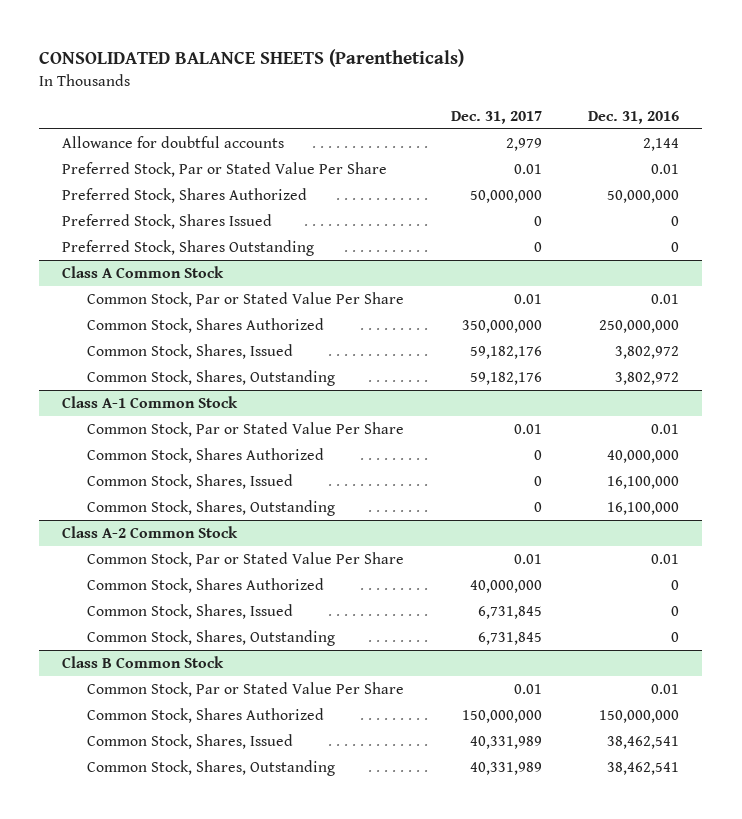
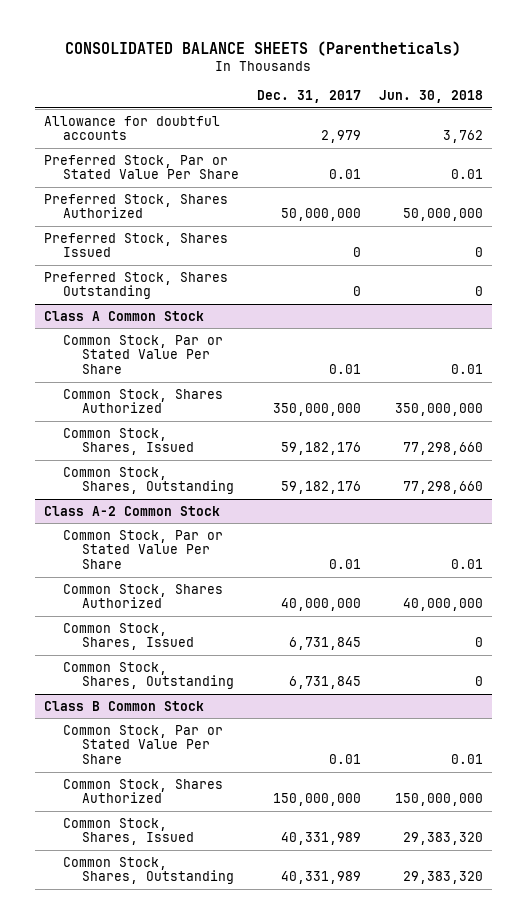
[588,110,680,124] Dec. 31, 2016 -> none
none -> [378,90,483,104] Jun. 30, 2018
[62,396,239,409] Class A-1 Common Stock -> none
[87,422,405,438] Common Stock, Par or Stated Value Per Share -> none
[87,448,325,464] Common Stock, Shares Authorized -> none
[87,474,294,490] Common Stock, Shares, Issued -> none
[87,500,336,517] Common Stock, Shares, Outstanding -> none

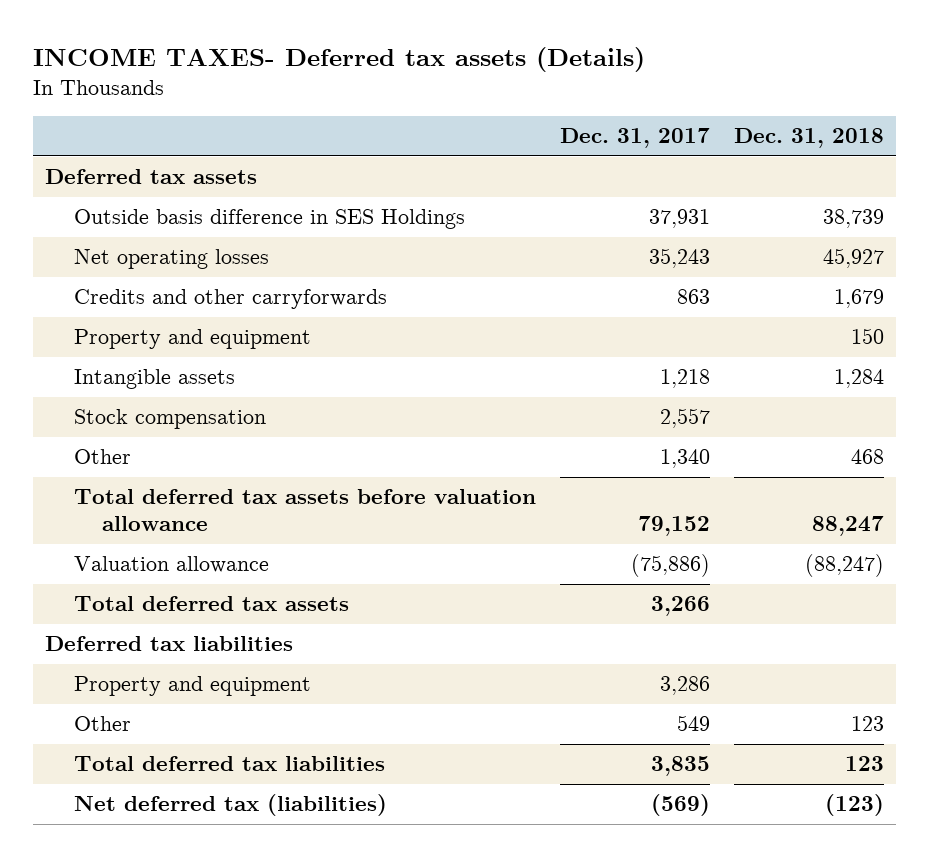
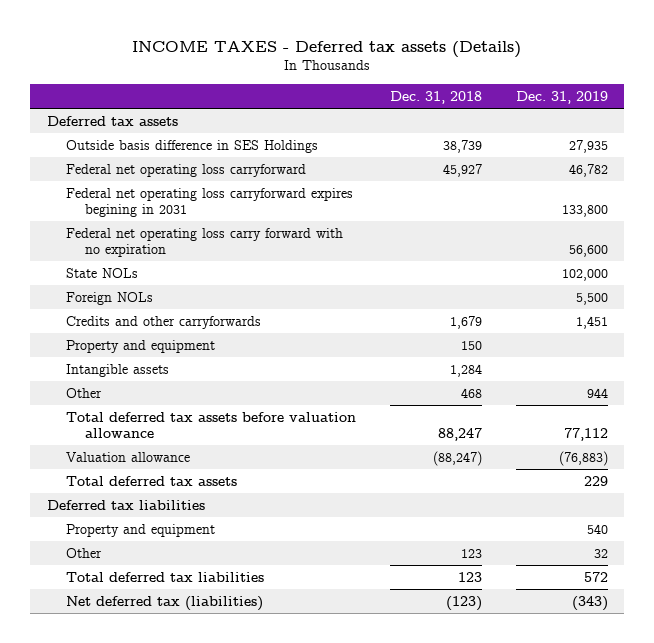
[32,46,645,72] INCOME TAXES- Deferred tax assets (Details) -> [132,40,522,58] INCOME TAXES - Deferred tax assets (Details)
[559,128,710,149] Dec. 31, 2017 -> none
none -> [515,91,608,105] Dec. 31, 2019
[73,249,269,270] Net operating losses -> [65,163,306,177] Federal net operating loss carryforward
none -> [65,187,353,217] Federal net operating loss carryforward expires begining in 2031
none -> [65,227,343,257] Federal net operating loss carry forward with no expiration
none -> [65,267,138,278] State NOLs
none -> [65,291,153,305] Foreign NOLs
[73,409,266,430] Stock compensation -> none

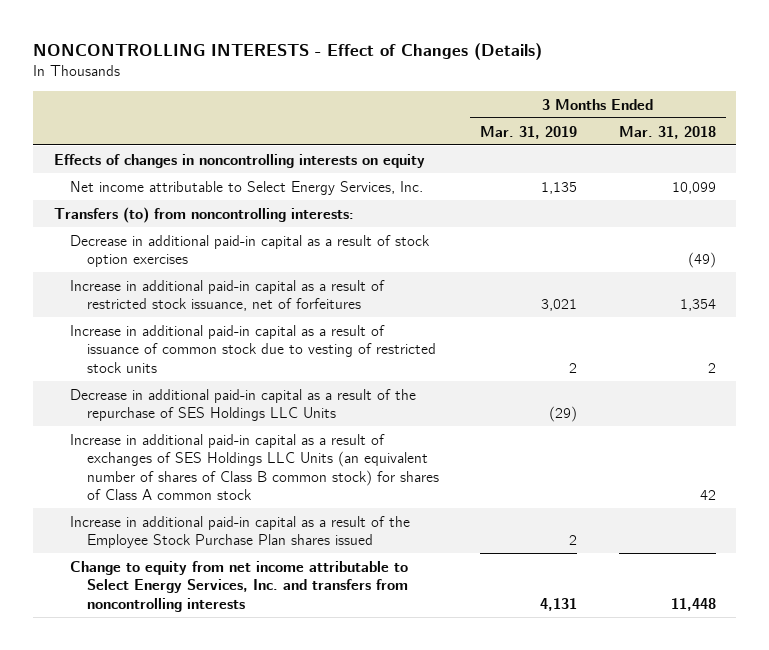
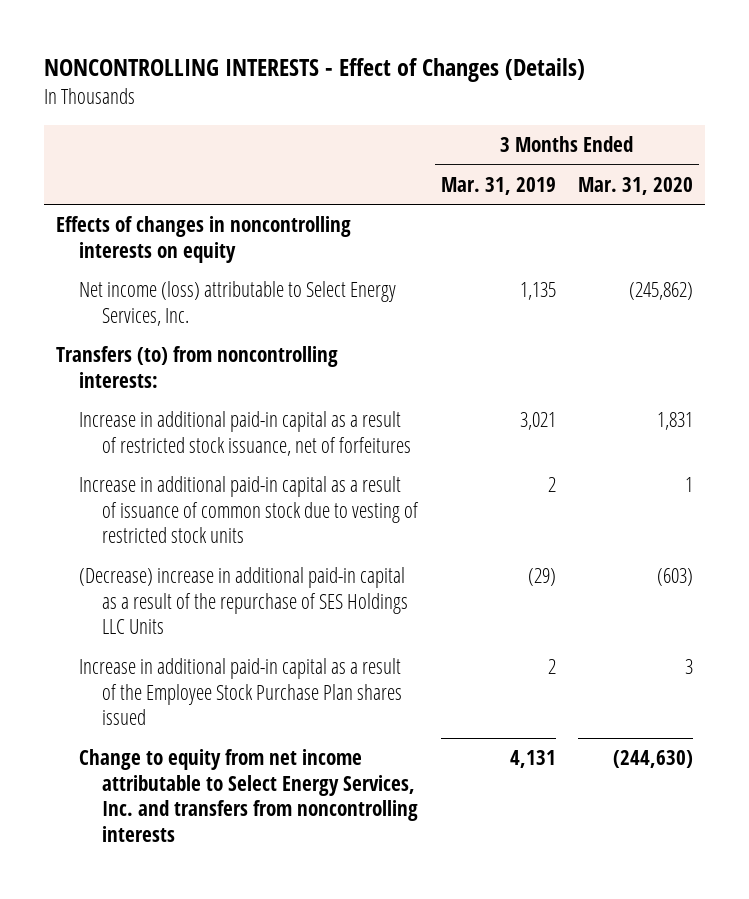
[618,125,716,139] Mar. 31, 2018 -> none
none -> [578,176,694,195] Mar. 31, 2020
[70,180,424,195] Net income attributable to Select Energy Services, Inc. -> [78,281,396,326] Net income (loss) attributable to Select Energy Services, Inc.
[70,234,431,268] Decrease in additional paid-in capital as a result of stock option exercises -> none
[70,433,439,500] Increase in additional paid-in capital as a result of exchanges of SES Holdings LLC Units (an equivalent number of shares of Class B common stock) for shares of Class A common stock -> none
[70,388,417,422] Decrease in additional paid-in capital as a result of the repurchase of SES Holdings LLC Units -> [78,567,409,635] (Decrease) increase in additional paid-in capital as a result of the repurchase of SES Holdings LLC Units

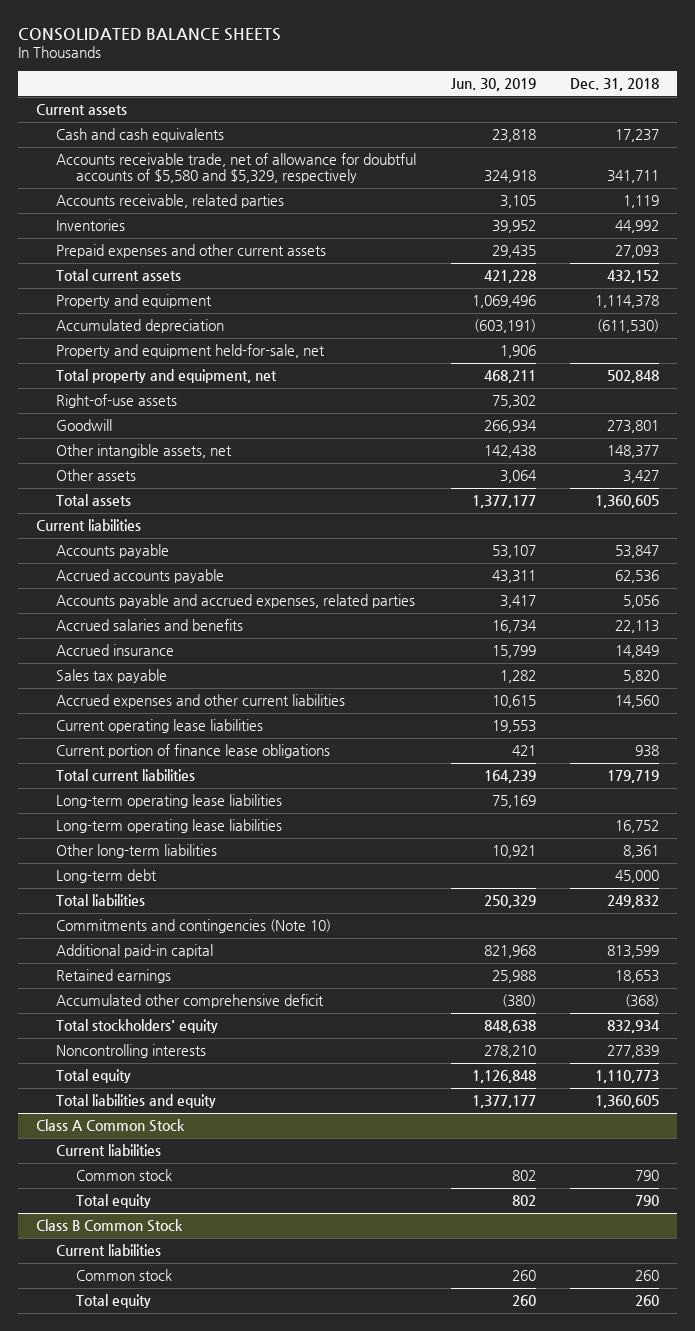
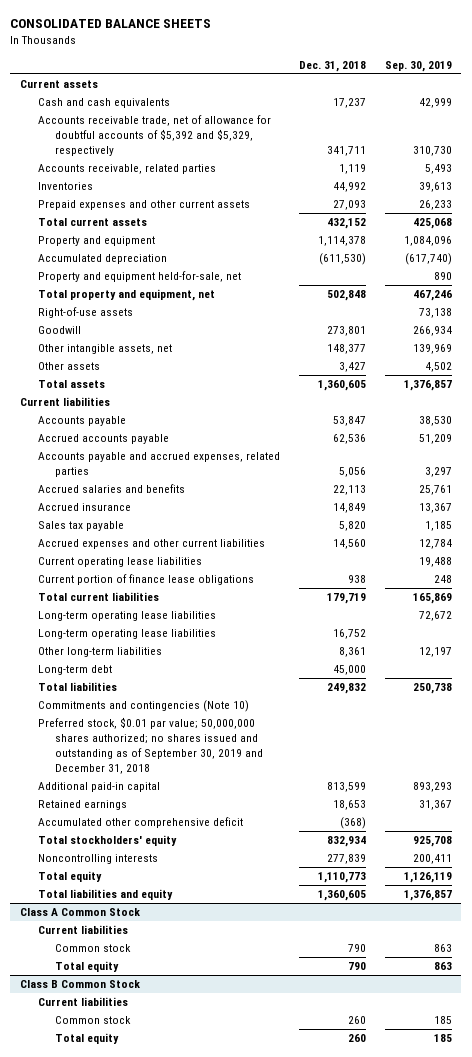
[450,77,536,91] Jun. 30, 2019 -> none
none -> [384,61,452,73] Sep. 30, 2019
[55,153,416,184] Accounts receivable trade, net of allowance for doubtful accounts of $5,580 and $5,329, respectively -> [37,115,271,156] Accounts receivable trade, net of allowance for doubtful accounts of $5,392 and $5,329, respectively
none -> [37,717,264,774] Preferred stock, $0.01 par value; 50,000,000 shares authorized; no shares issued and outstanding as of September 30, 2019 and December 31, 2018

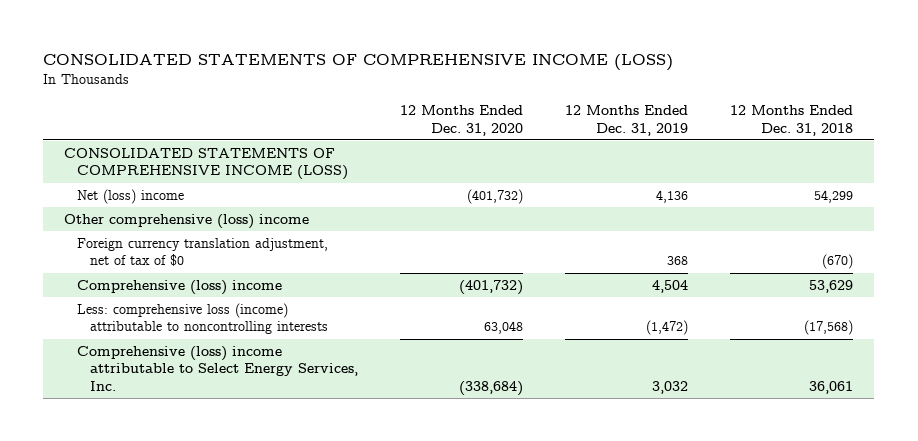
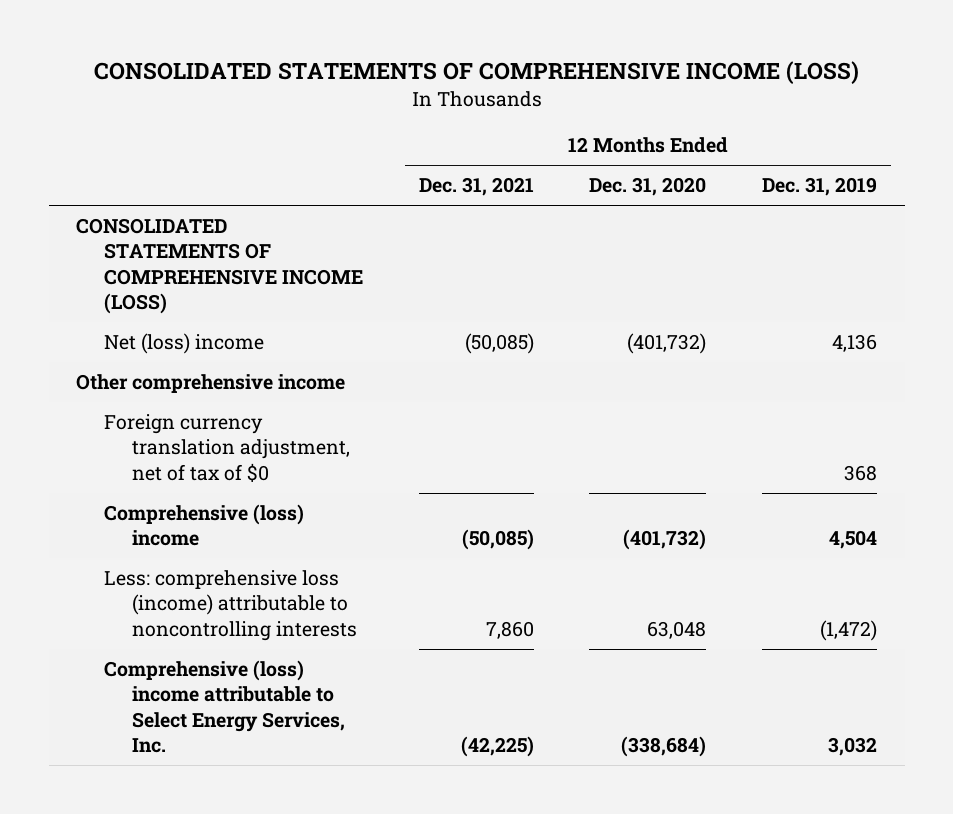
[730,105,854,136] 12 Months Ended Dec. 31, 2018 -> none
none -> [418,177,534,197] Dec. 31, 2021
[64,213,310,229] Other comprehensive (loss) income -> [76,374,346,394] Other comprehensive income

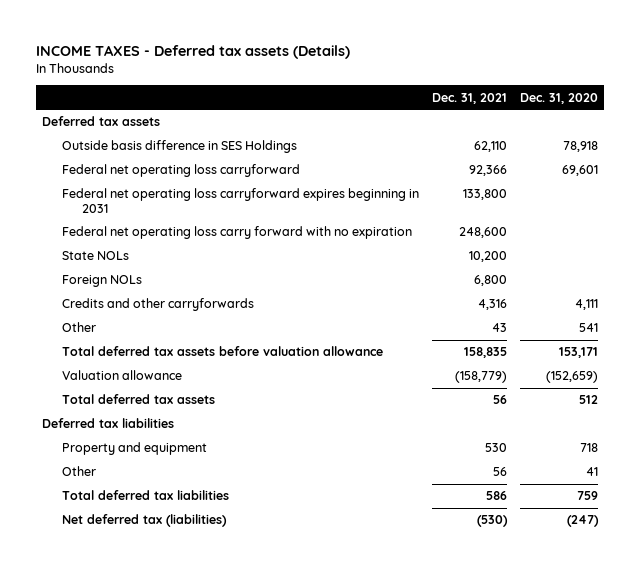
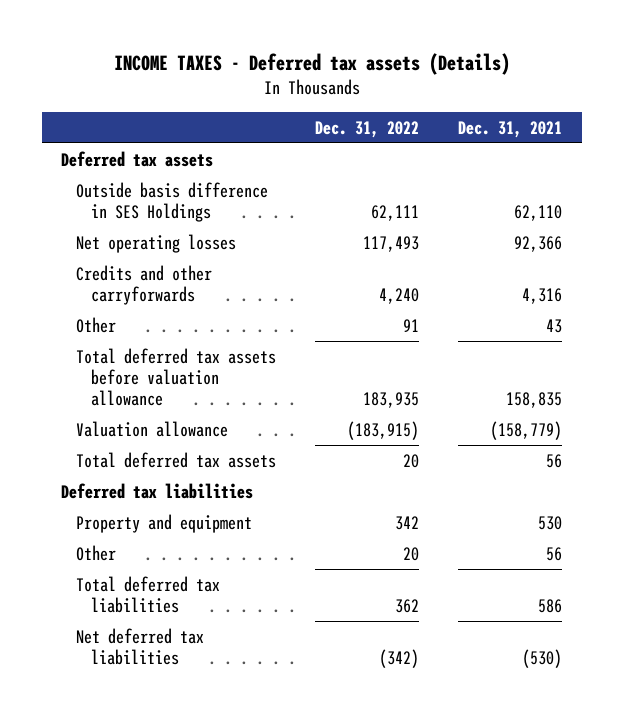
[519,92,598,104] Dec. 31, 2020 -> none
none -> [315,120,420,138] Dec. 31, 2022
[62,188,420,214] Federal net operating loss carryforward expires beginning in 2031 -> none
[62,226,413,240] Federal net operating loss carry forward with no expiration -> none
[62,251,130,261] State NOLs -> none
[62,275,143,288] Foreign NOLs -> none
[62,164,301,178] Federal net operating loss carryforward -> [75,233,236,253] Net operating losses
[62,514,228,528] Net deferred tax (liabilities) -> [75,627,204,665] Net deferred tax liabilities

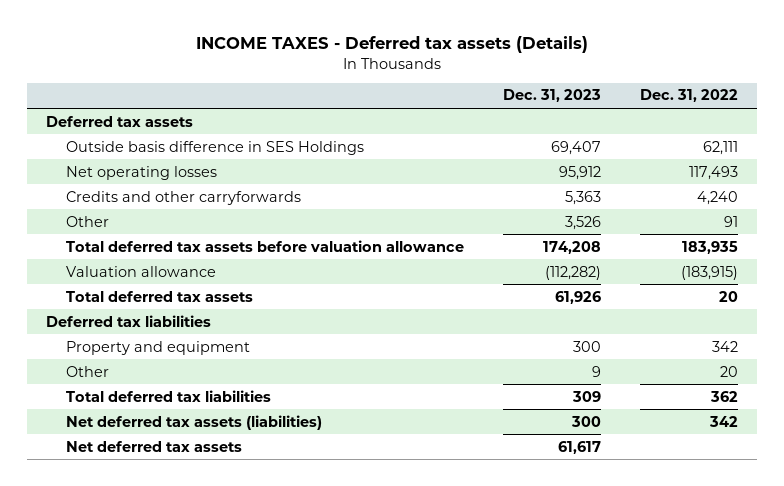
[458,120,563,138] Dec. 31, 2021 -> none
none -> [502,89,601,103] Dec. 31, 2023
[75,627,204,665] Net deferred tax liabilities -> [66,414,323,430] Net deferred tax assets (liabilities)
[379,648,420,668] (342) -> [708,415,738,427] 342
none -> [66,440,243,452] Net deferred tax assets

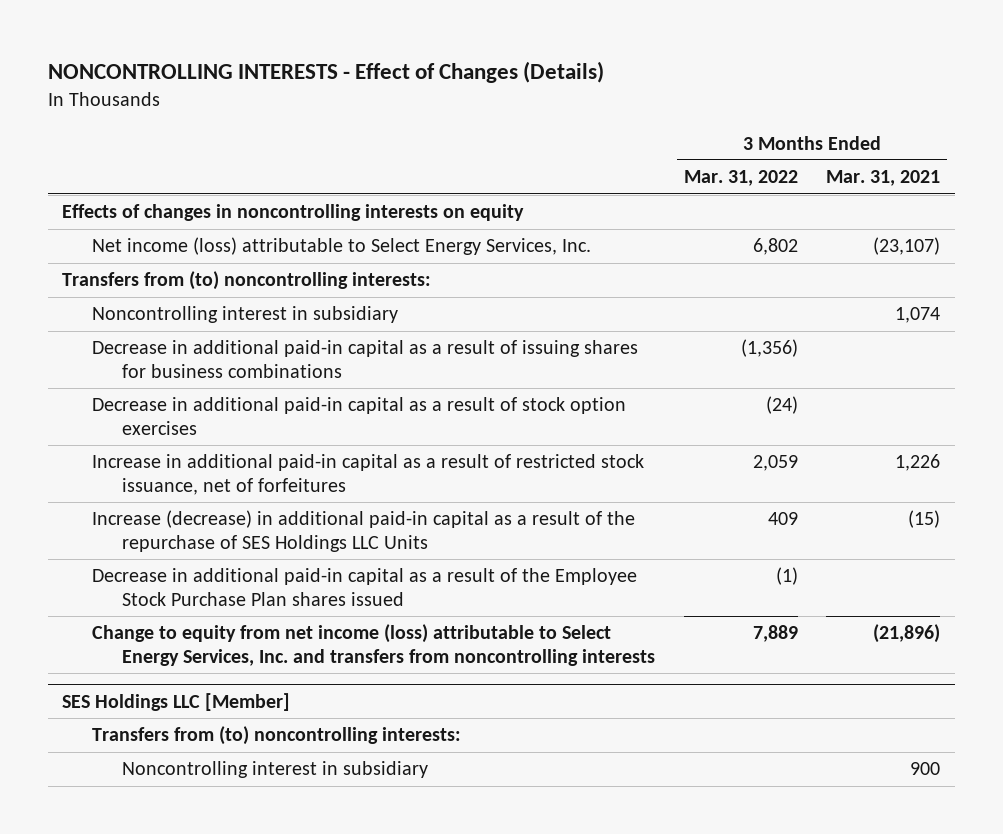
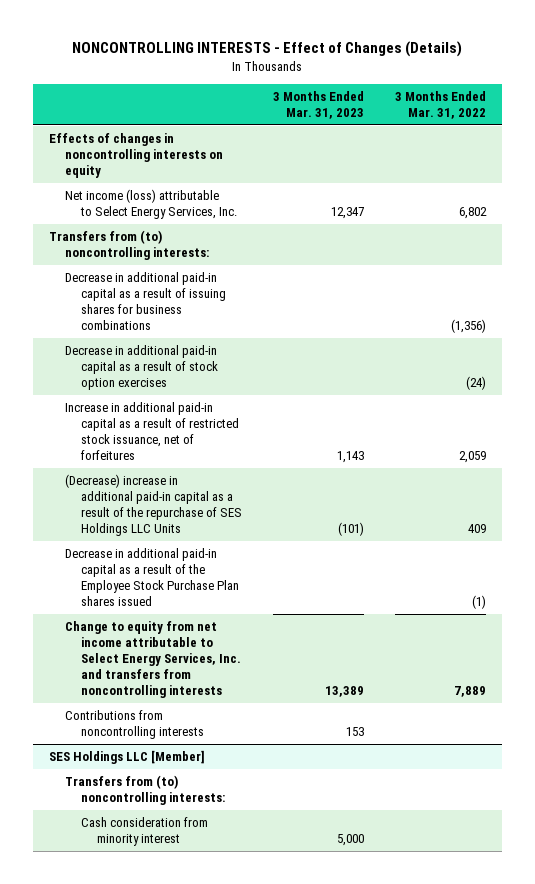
[826,170,941,187] Mar. 31, 2021 -> none
none -> [273,90,365,119] 3 Months Ended Mar. 31, 2023
[92,306,399,324] Noncontrolling interest in subsidiary -> none
[92,510,636,552] Increase (decrease) in additional paid-in capital as a result of the repurchase of SES Holdings LLC Units -> [64,474,243,537] (Decrease) increase in additional paid-in capital as a result of the repurchase of SES Holdings LLC Units
[92,624,656,666] Change to equity from net income (loss) attributable to Select Energy Services, Inc. and transfers from noncontrolling interests -> [64,621,242,699] Change to equity from net income attributable to Select Energy Services, Inc. and transfers from noncontrolling interests
none -> [64,710,205,740] Contributions from noncontrolling interests
[122,761,429,779] Noncontrolling interest in subsidiary -> none
none -> [81,817,209,847] Cash consideration from minority interest

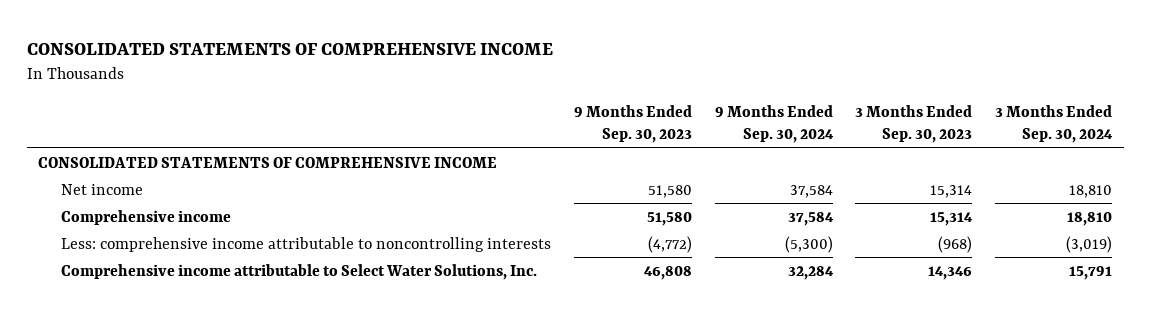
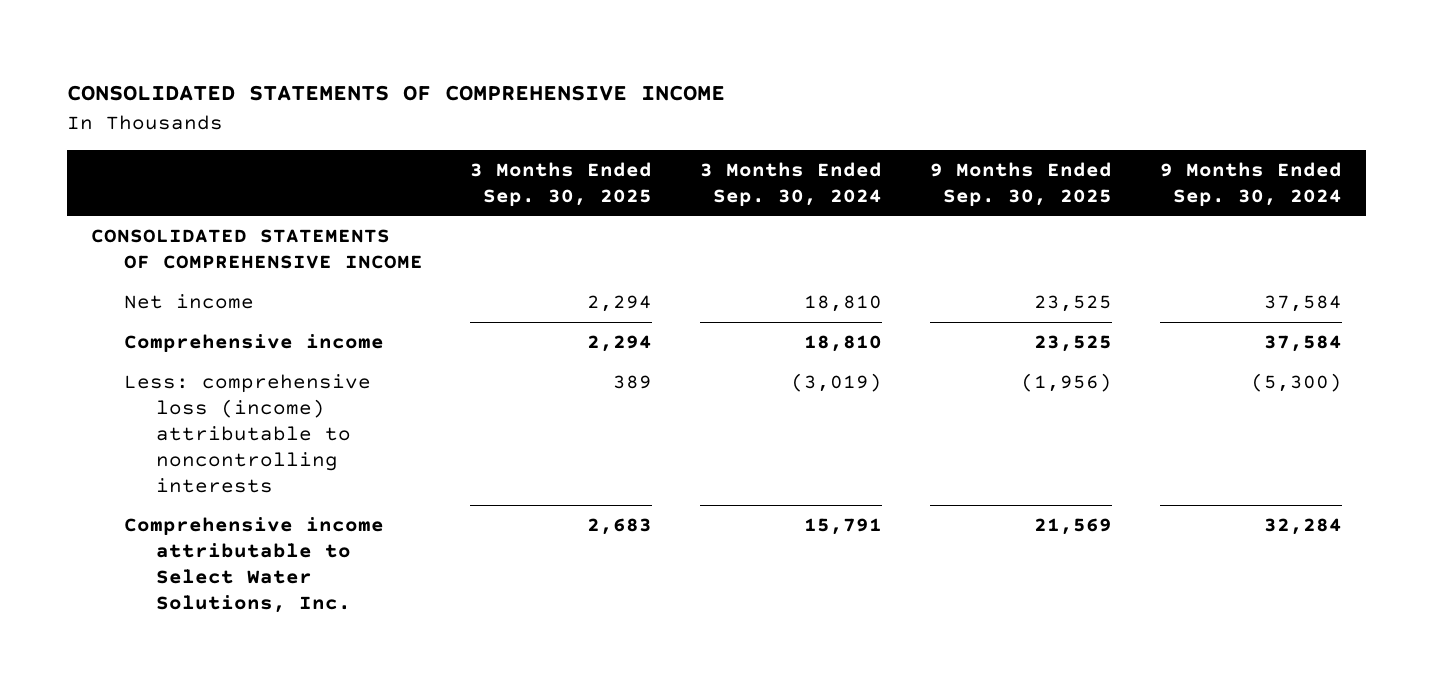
[573,104,692,144] 9 Months Ended Sep. 30, 2023 -> none
[855,104,973,144] 3 Months Ended Sep. 30, 2023 -> none
none -> [470,161,653,206] 3 Months Ended Sep. 30, 2025
none -> [930,161,1113,206] 9 Months Ended Sep. 30, 2025
[61,236,552,252] Less: comprehensive income attributable to noncontrolling interests -> [123,374,371,493] Less: comprehensive loss (income) attributable to noncontrolling interests

